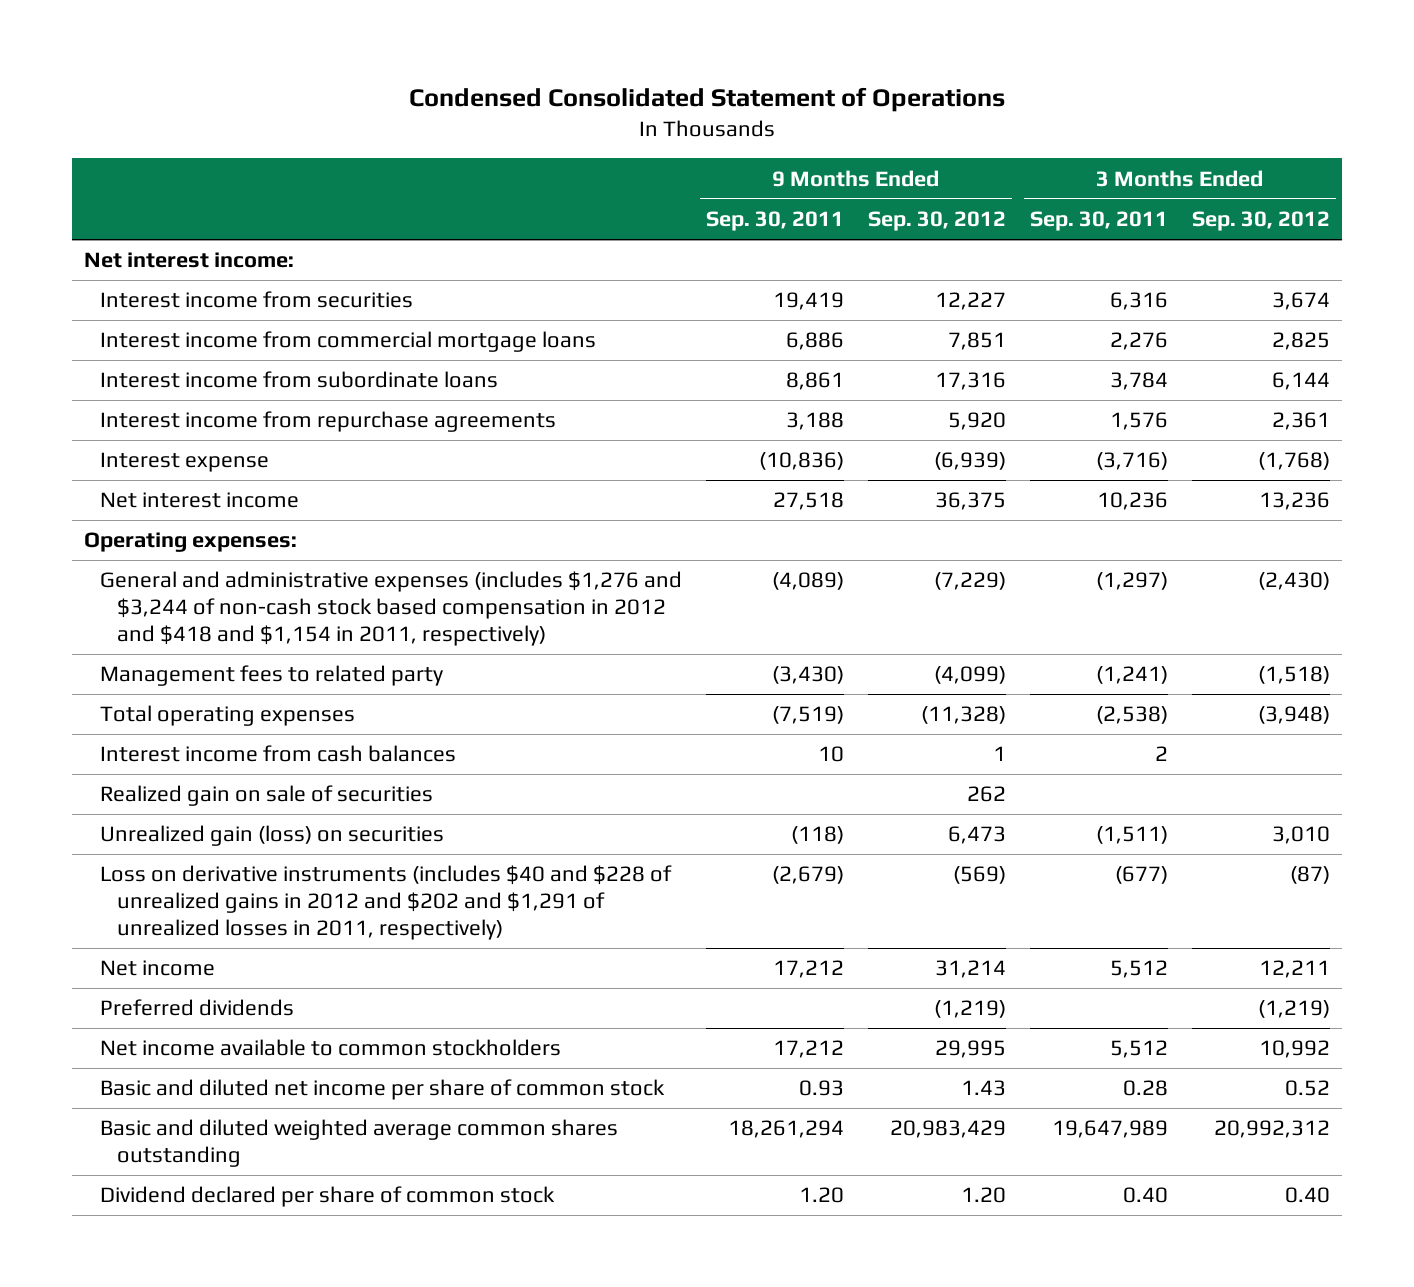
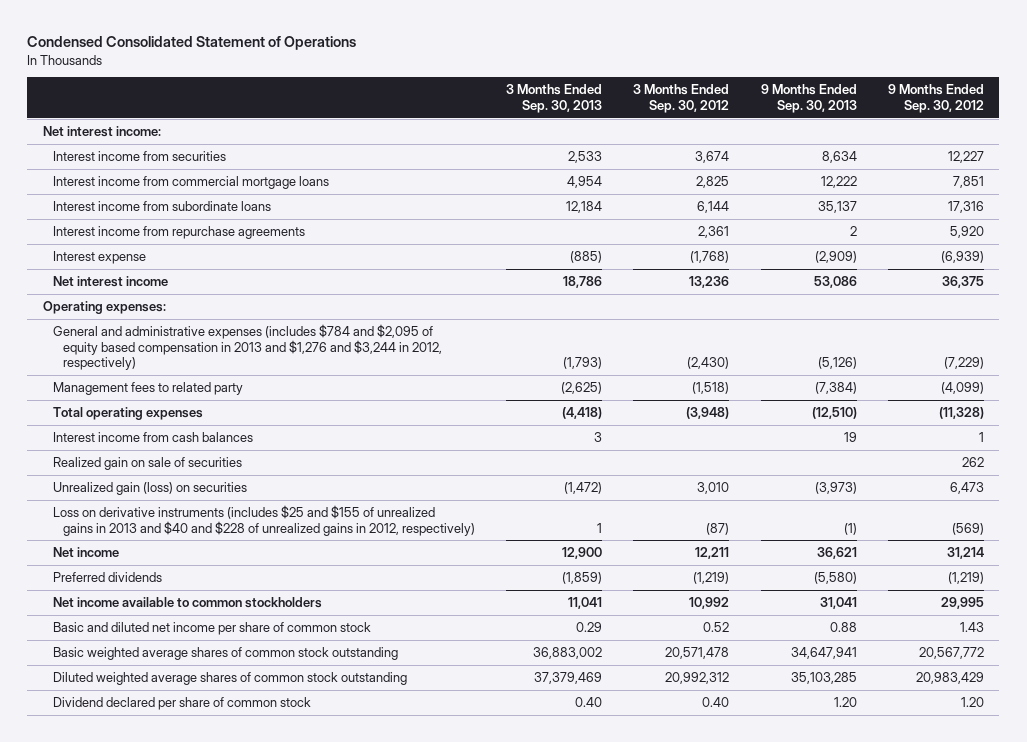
[706,211,845,232] Sep. 30, 2011 -> none
[1030,211,1169,232] Sep. 30, 2011 -> none
none -> [506,84,603,113] 3 Months Ended Sep. 30, 2013
none -> [760,84,857,113] 9 Months Ended Sep. 30, 2013
[100,571,683,647] General and administrative expenses (includes $1,276 and $3,244 of non-cash stock based compensation in 2012 and $418 and $1,154 in 2011, respectively) -> [53,324,443,371] General and administrative expenses (includes $784 and $2,095 of equity based compensation in 2013 and $1,276 and $3,244 in 2012, respectively)
[100,865,673,941] Loss on derivative instruments (includes $40 and $228 of unrealized gains in 2012 and $202 and $1,291 of unrealized losses in 2011, respectively) -> [53,505,476,536] Loss on derivative instruments (includes $25 and $155 of unrealized gains in 2013 and $40 and $228 of unrealized gains in 2012, respectively)
none -> [53,647,399,661] Basic weighted average shares of common stock outstanding
[100,1119,619,1168] Basic and diluted weighted average common shares outstanding -> [53,672,408,686] Diluted weighted average shares of common stock outstanding

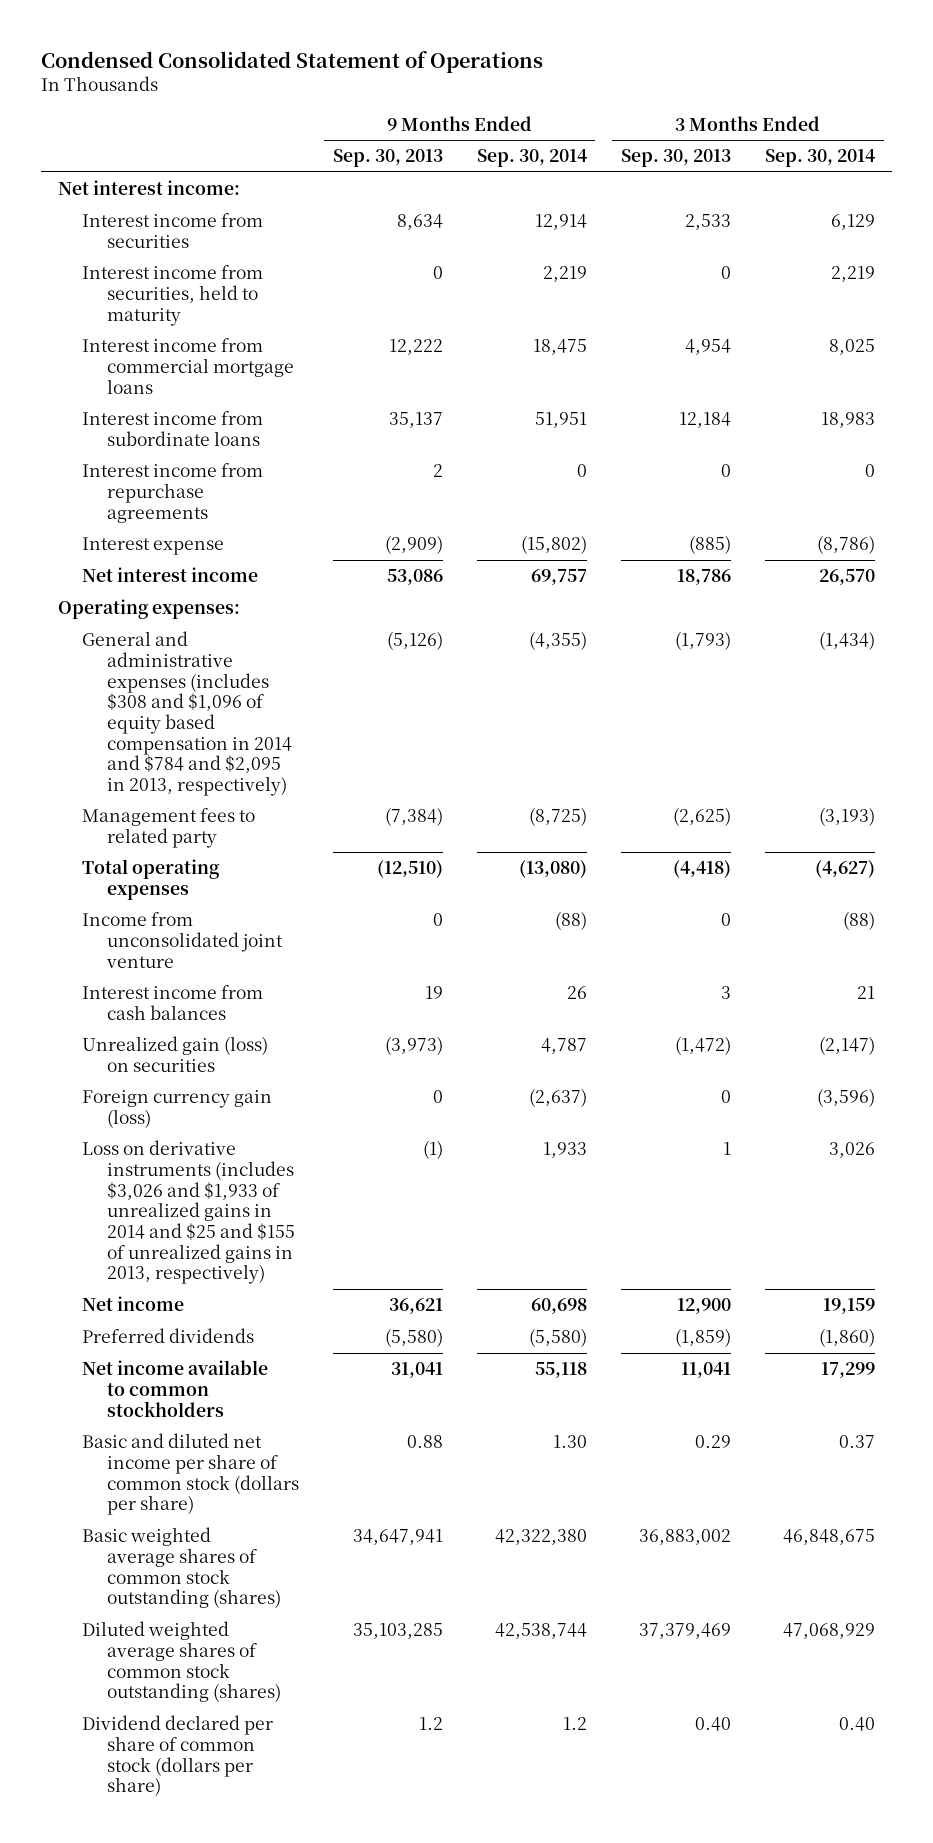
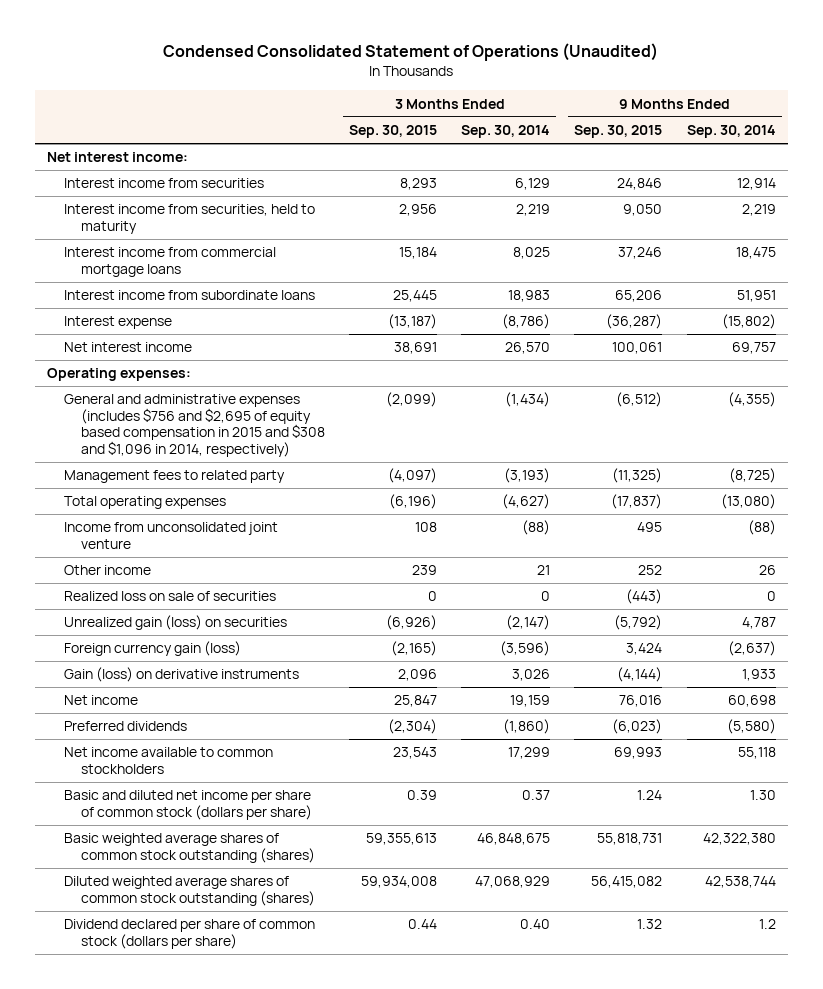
[40,50,543,73] Condensed Consolidated Statement of Operations -> [163,43,659,62] Condensed Consolidated Statement of Operations (Unaudited)
[332,149,443,168] Sep. 30, 2013 -> none
[620,149,731,168] Sep. 30, 2013 -> none
none -> [349,125,438,139] Sep. 30, 2015
none -> [574,125,663,139] Sep. 30, 2015
[82,463,264,523] Interest income from repurchase agreements -> none
[82,631,292,796] General and administrative expenses (includes $308 and $1,096 of equity based compensation in 2014 and $784 and $2,095 in 2013, respectively) -> [64,394,325,457] General and administrative expenses (includes $756 and $2,695 of equity based compensation in 2015 and $308 and $1,096 in 2014, respectively)
[82,985,264,1020] Interest income from cash balances -> [64,565,152,576] Other income
none -> [64,591,277,602] Realized loss on sale of securities
[82,1140,295,1285] Loss on derivative instruments (includes $3,026 and $1,933 of unrealized gains in 2014 and $25 and $155 of unrealized gains in 2013, respectively) -> [64,667,300,683] Gain (loss) on derivative instruments

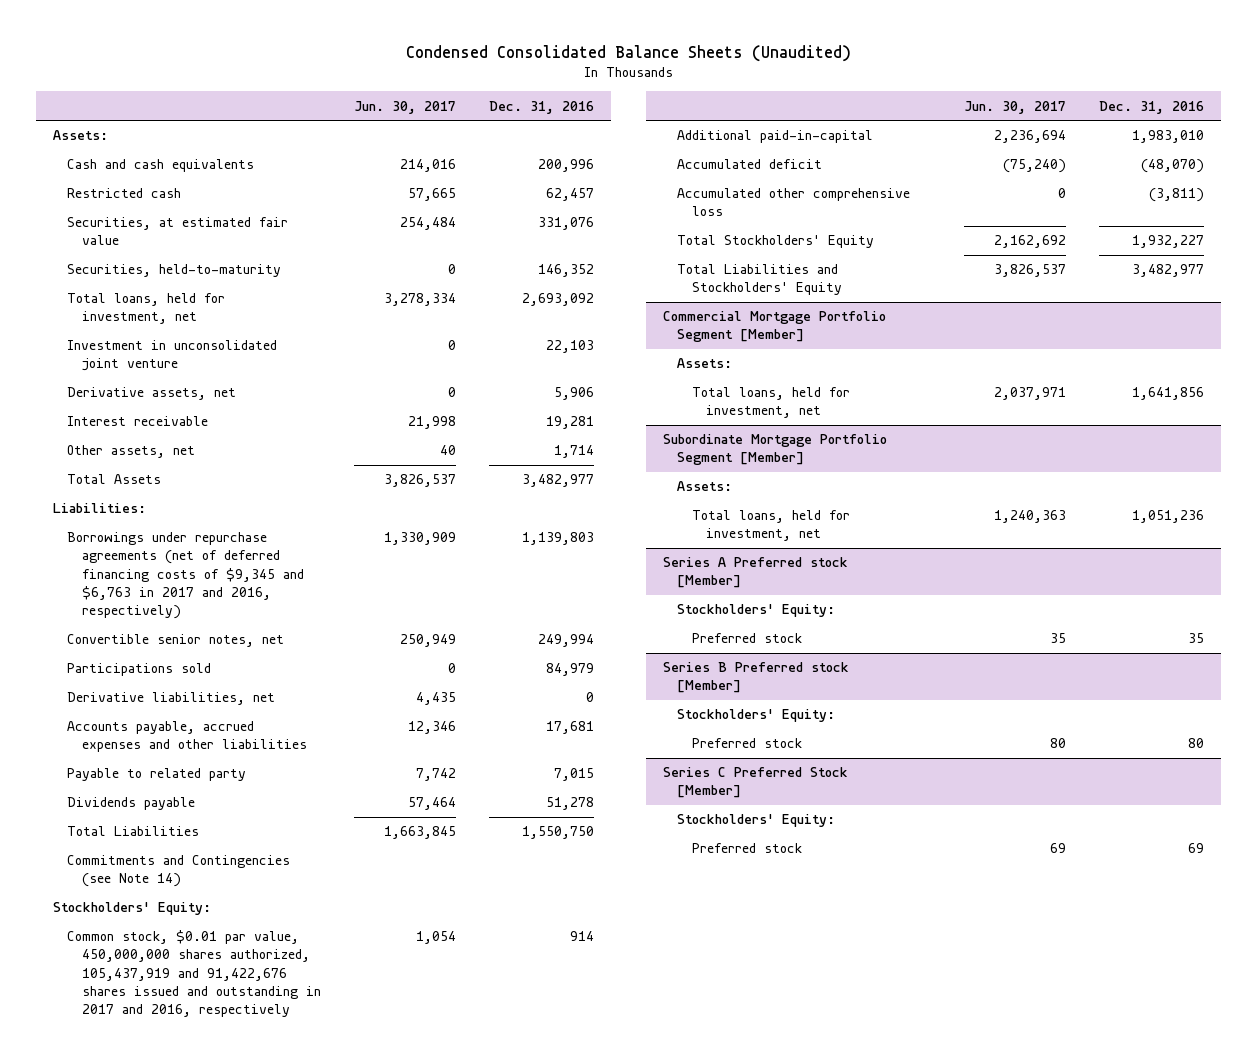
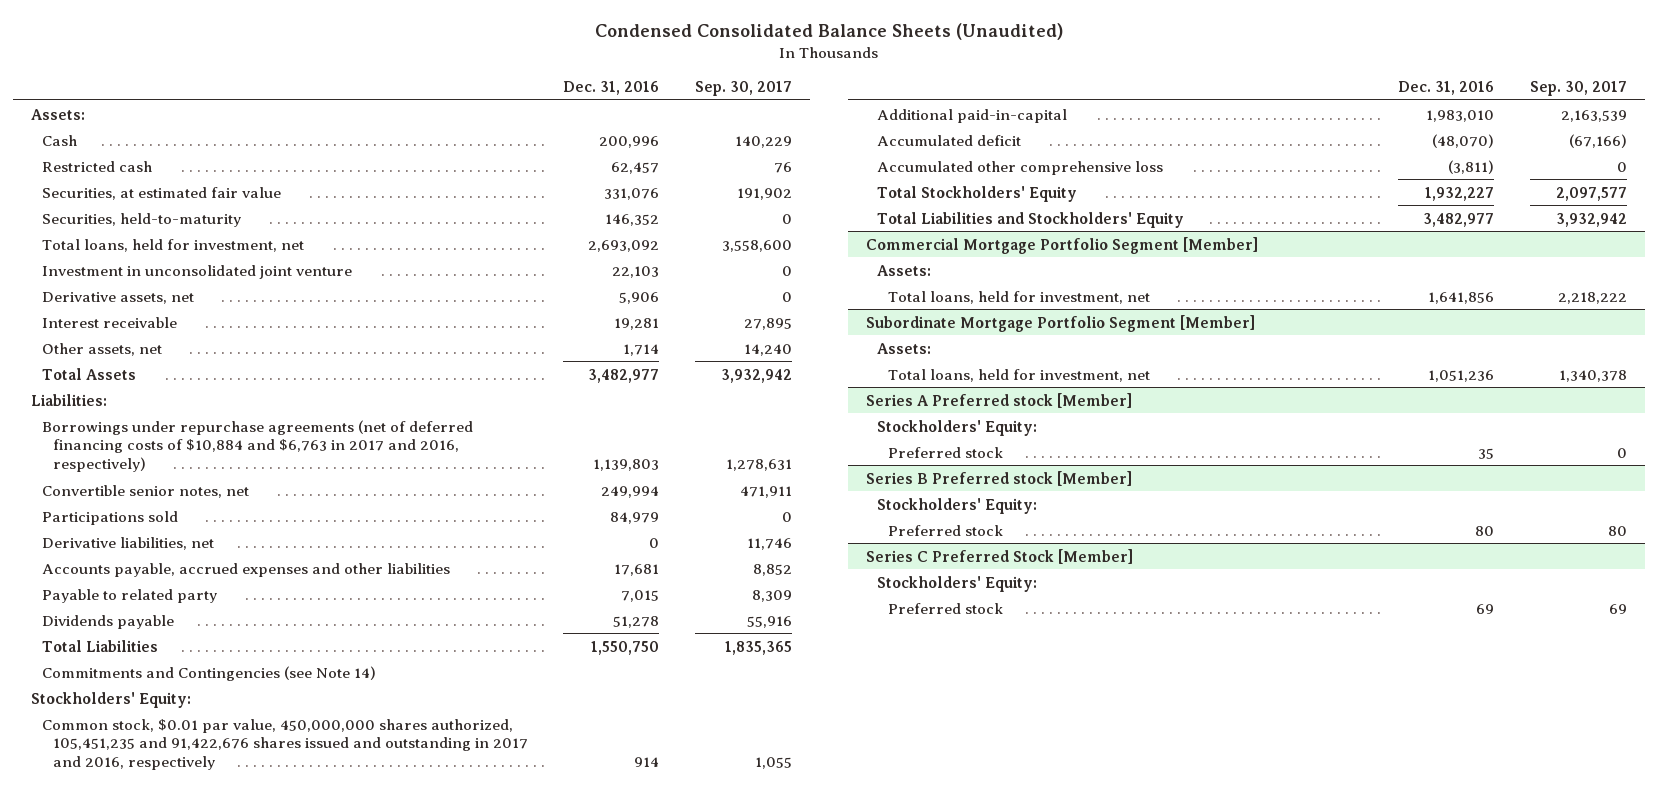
[353,100,456,114] Jun. 30, 2017 -> none
none -> [694,80,792,96] Sep. 30, 2017
[67,159,255,173] Cash and cash equivalents -> [41,134,77,146] Cash
[67,532,304,620] Borrowings under repurchase agreements (net of deferred financing costs of $9,345 and $6,763 in 2017 and 2016, respectively) -> [41,419,473,473] Borrowings under repurchase agreements (net of deferred financing costs of $10,884 and $6,763 in 2017 and 2016, respectively)
[67,930,321,1018] Common stock, $0.01 par value, 450,000,000 shares authorized, 105,437,919 and 91,422,676 shares issued and outstanding in 2017 and 2016, respectively -> [41,718,528,771] Common stock, $0.01 par value, 450,000,000 shares authorized, 105,451,235 and 91,422,676 shares issued and outstanding in 2017 and 2016, respectively

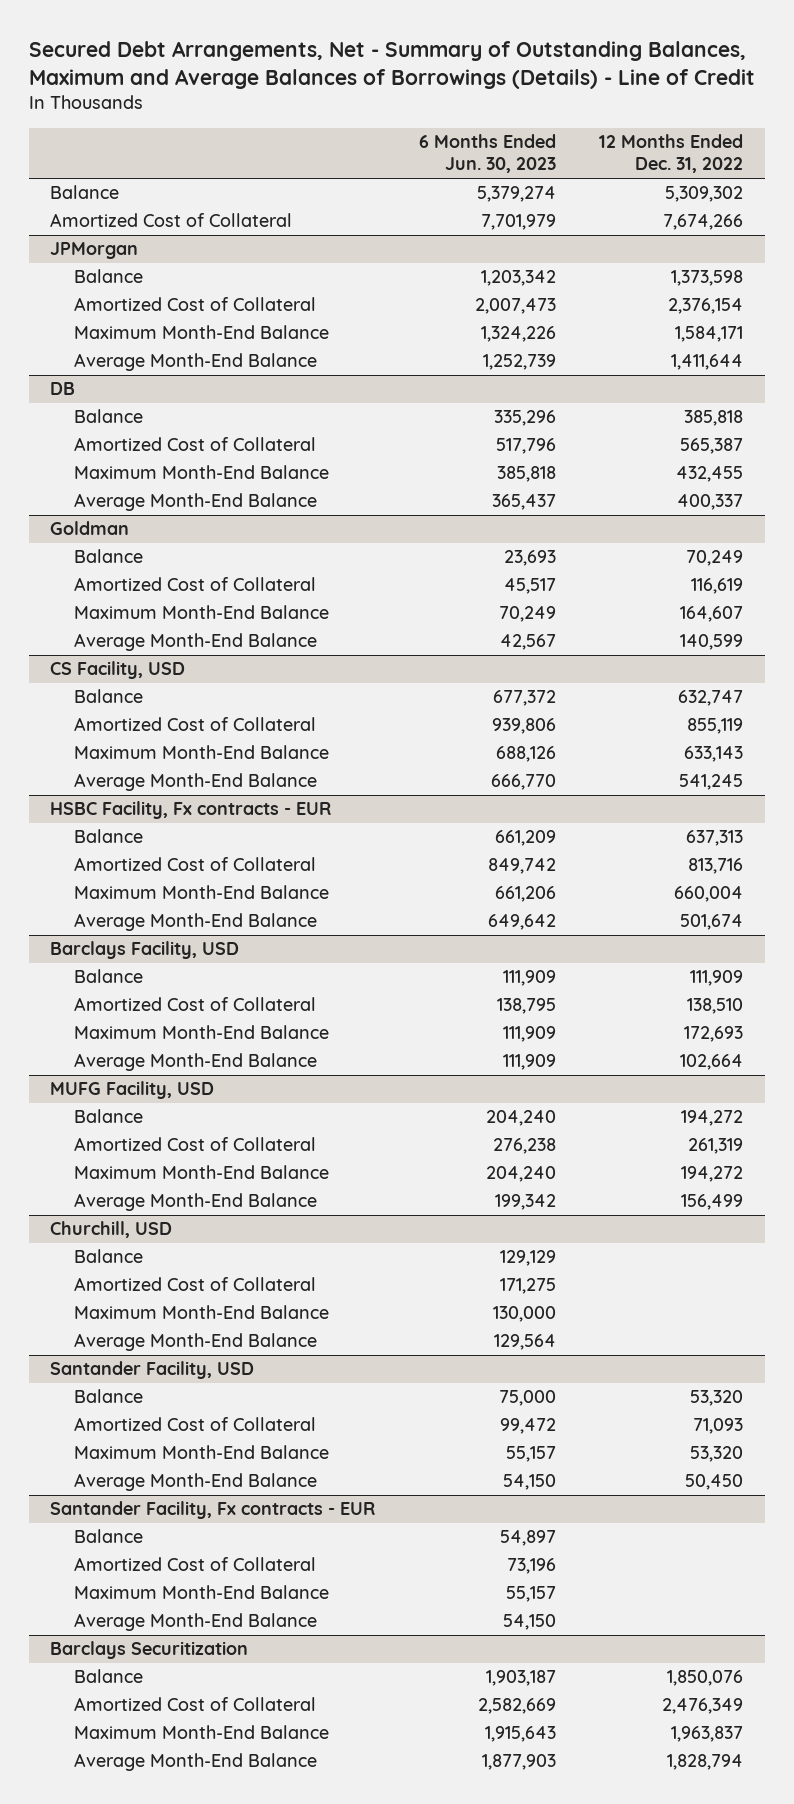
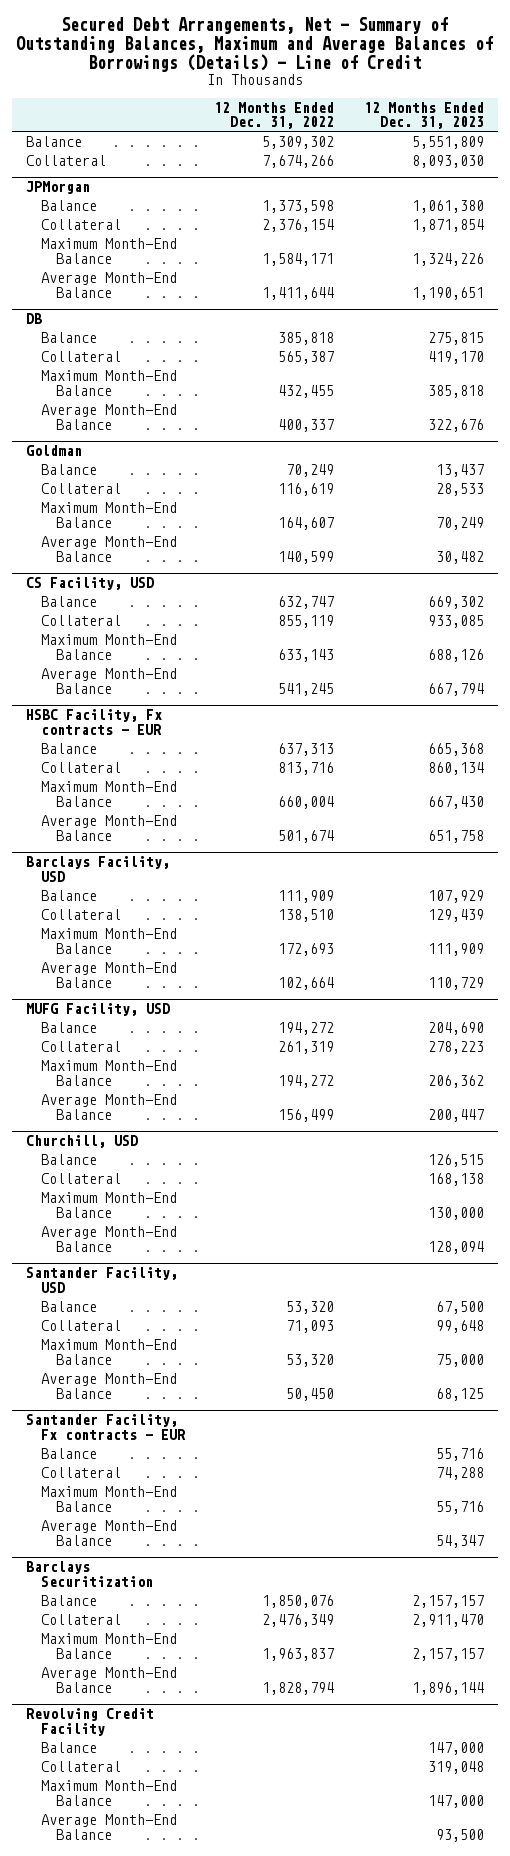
[418,134,556,174] 6 Months Ended Jun. 30, 2023 -> none
none -> [363,101,484,130] 12 Months Ended Dec. 31, 2023
[50,213,293,228] Amortized Cost of Collateral -> [26,155,107,167] Collateral
[74,297,317,312] Amortized Cost of Collateral -> [41,219,122,231] Collateral
[74,437,317,452] Amortized Cost of Collateral -> [41,351,122,363] Collateral
[74,577,317,592] Amortized Cost of Collateral -> [41,483,122,495] Collateral
[74,717,317,732] Amortized Cost of Collateral -> [41,615,122,627] Collateral
[74,857,317,872] Amortized Cost of Collateral -> [41,762,122,774] Collateral
[74,997,317,1012] Amortized Cost of Collateral -> [41,909,122,921] Collateral
[74,1137,317,1152] Amortized Cost of Collateral -> [41,1041,122,1053] Collateral
[74,1277,317,1292] Amortized Cost of Collateral -> [41,1173,122,1185] Collateral
[74,1417,317,1432] Amortized Cost of Collateral -> [41,1320,122,1332] Collateral
[74,1557,317,1572] Amortized Cost of Collateral -> [41,1467,122,1479] Collateral
[74,1697,317,1712] Amortized Cost of Collateral -> [41,1614,122,1626] Collateral
none -> [26,1708,155,1736] Revolving Credit Facility
none -> [41,1742,98,1754] Balance
none -> [41,1761,122,1773] Collateral
none -> [41,1780,178,1806] Maximum Month-End Balance
none -> [41,1814,178,1840] Average Month-End Balance

